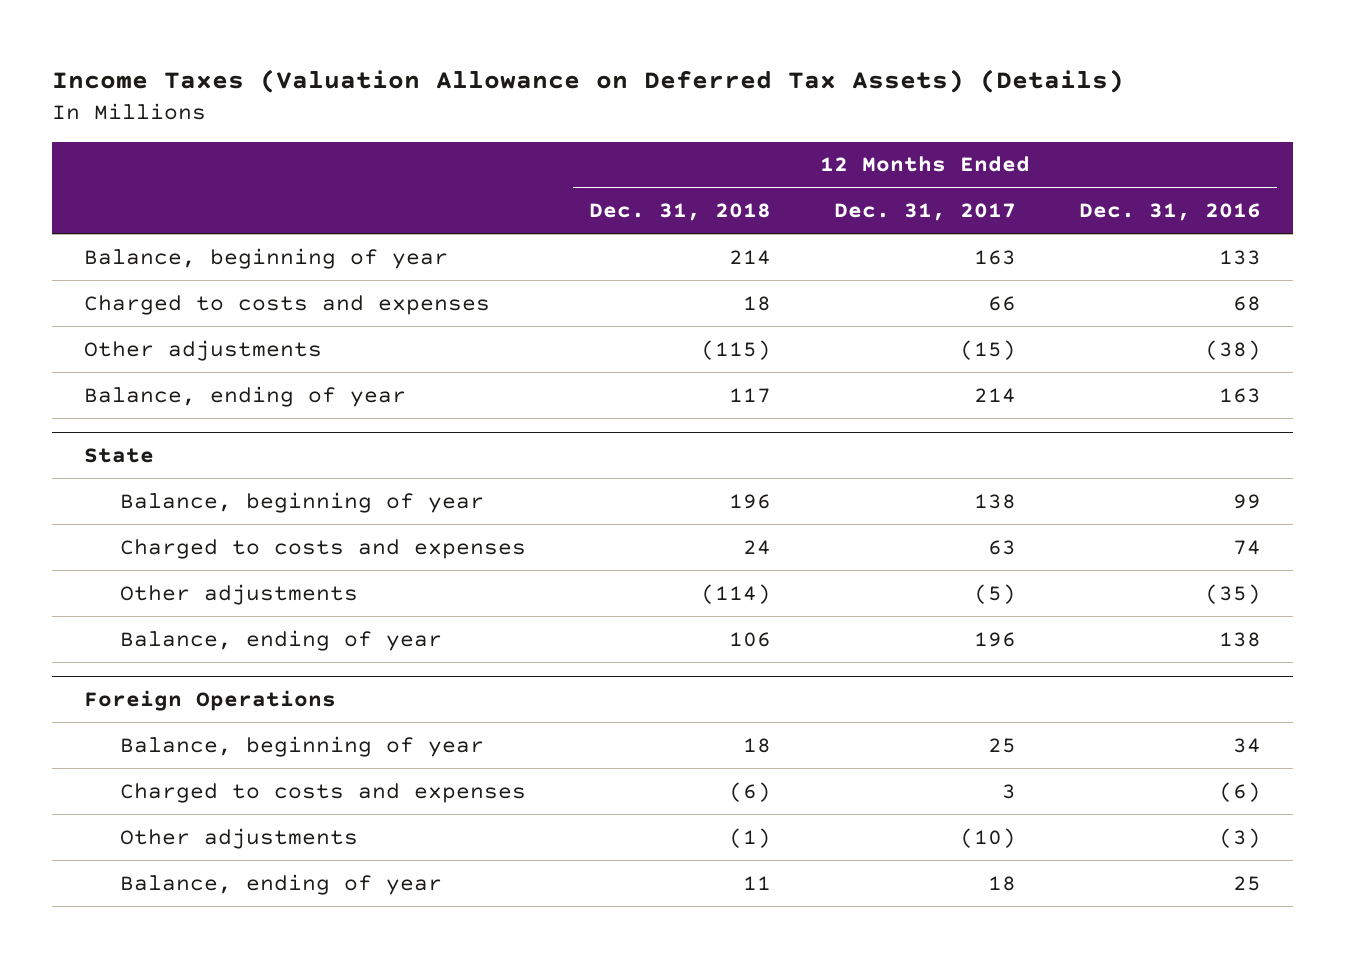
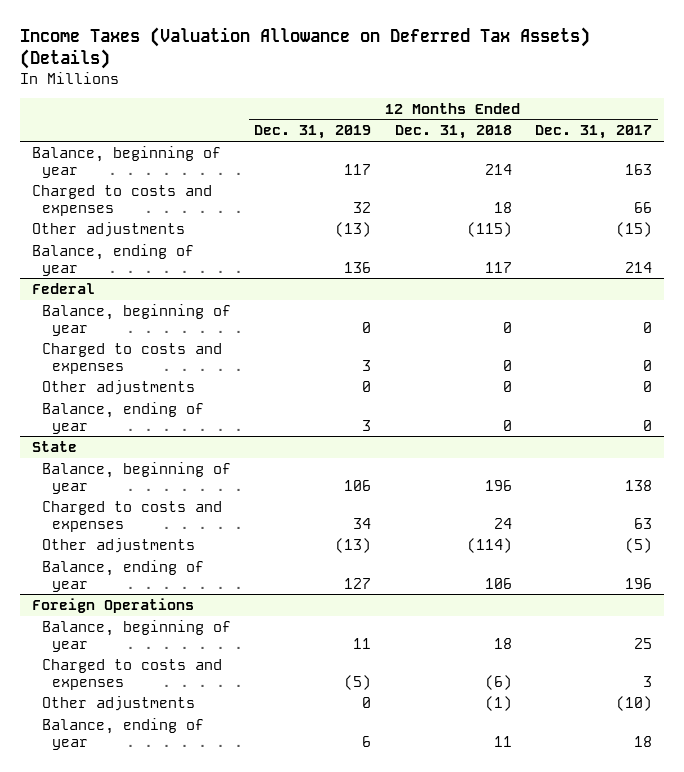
[1079,203,1262,222] Dec. 31, 2016 -> none
none -> [254,125,372,140] Dec. 31, 2019
none -> [31,282,95,294] Federal
none -> [42,303,232,336] Balance, beginning of year
none -> [42,342,223,374] Charged to costs and expenses
none -> [42,379,196,395] Other adjustments
none -> [42,401,205,434] Balance, ending of year

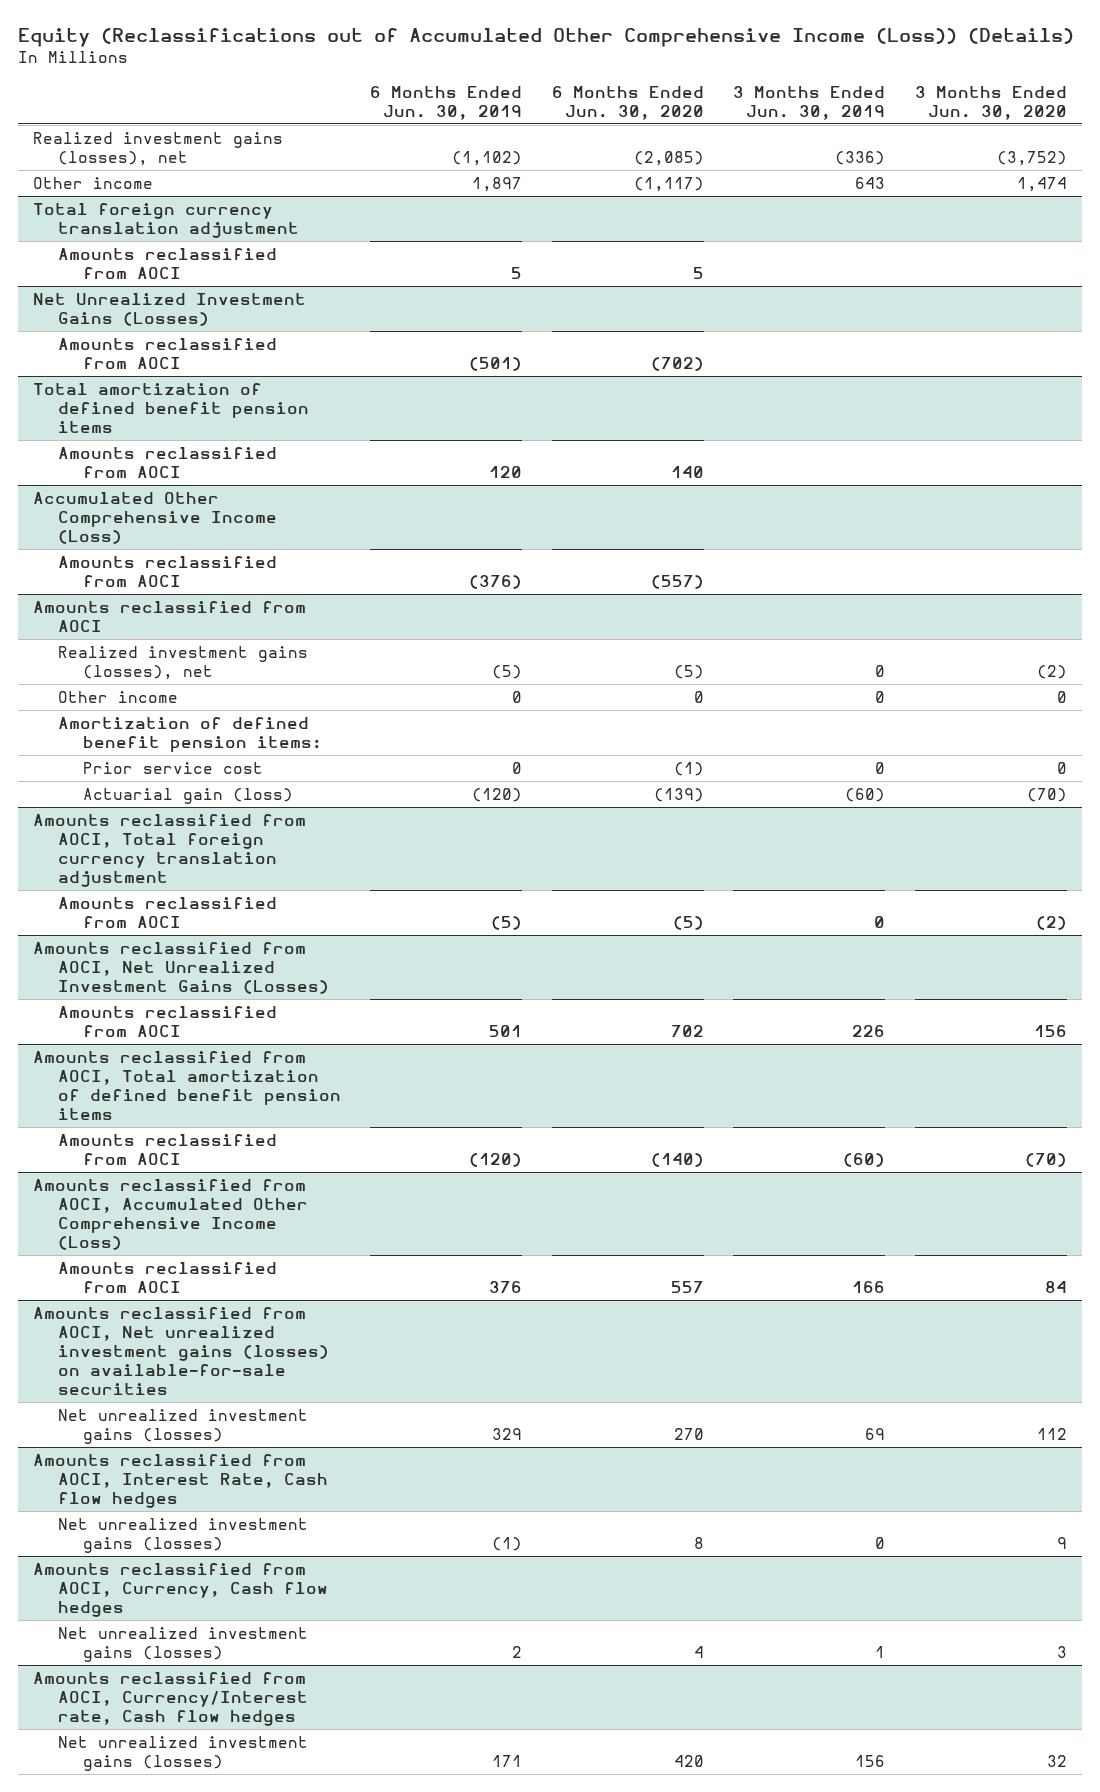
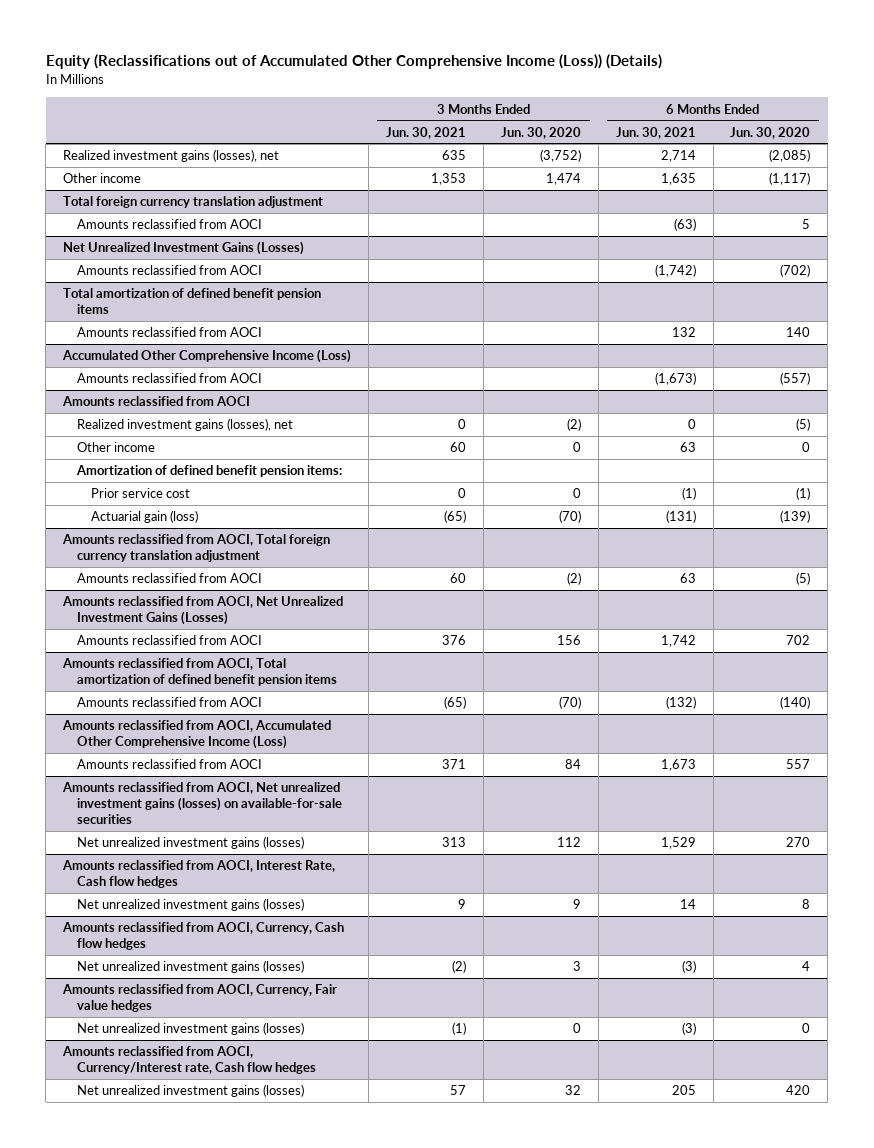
[370,85,523,120] 6 Months Ended Jun. 30, 2019 -> none
[733,85,886,120] 3 Months Ended Jun. 30, 2019 -> none
none -> [386,126,467,139] Jun. 30, 2021
none -> [615,126,696,139] Jun. 30, 2021
none -> [62,984,338,1013] Amounts reclassified from AOCI, Currency, Fair value hedges
none -> [77,1022,305,1036] Net unrealized investment gains (losses)

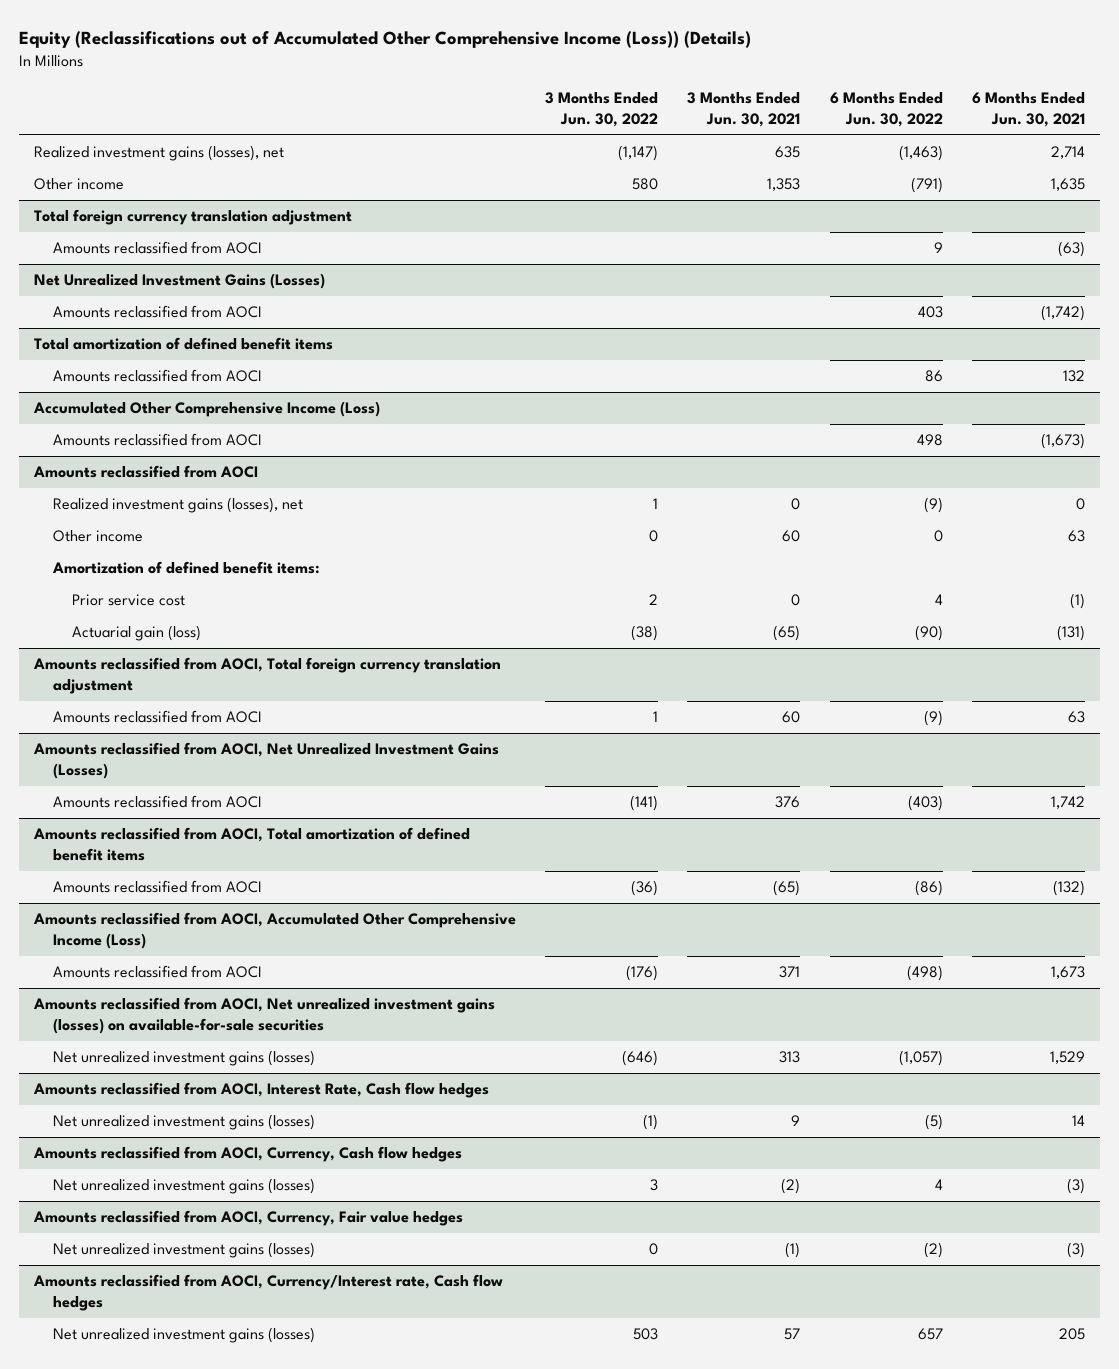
[500,126,581,139] Jun. 30, 2020 -> none
[730,126,811,139] Jun. 30, 2020 -> none
none -> [545,92,659,128] 3 Months Ended Jun. 30, 2022
none -> [829,92,943,128] 6 Months Ended Jun. 30, 2022
[63,288,322,315] Total amortization of defined benefit pension items -> [33,337,333,351] Total amortization of defined benefit items
[76,465,343,478] Amortization of defined benefit pension items: -> [51,561,320,575] Amortization of defined benefit items:
[62,658,338,687] Amounts reclassified from AOCI, Total amortization of defined benefit pension items -> [32,827,470,862] Amounts reclassified from AOCI, Total amortization of defined benefit items

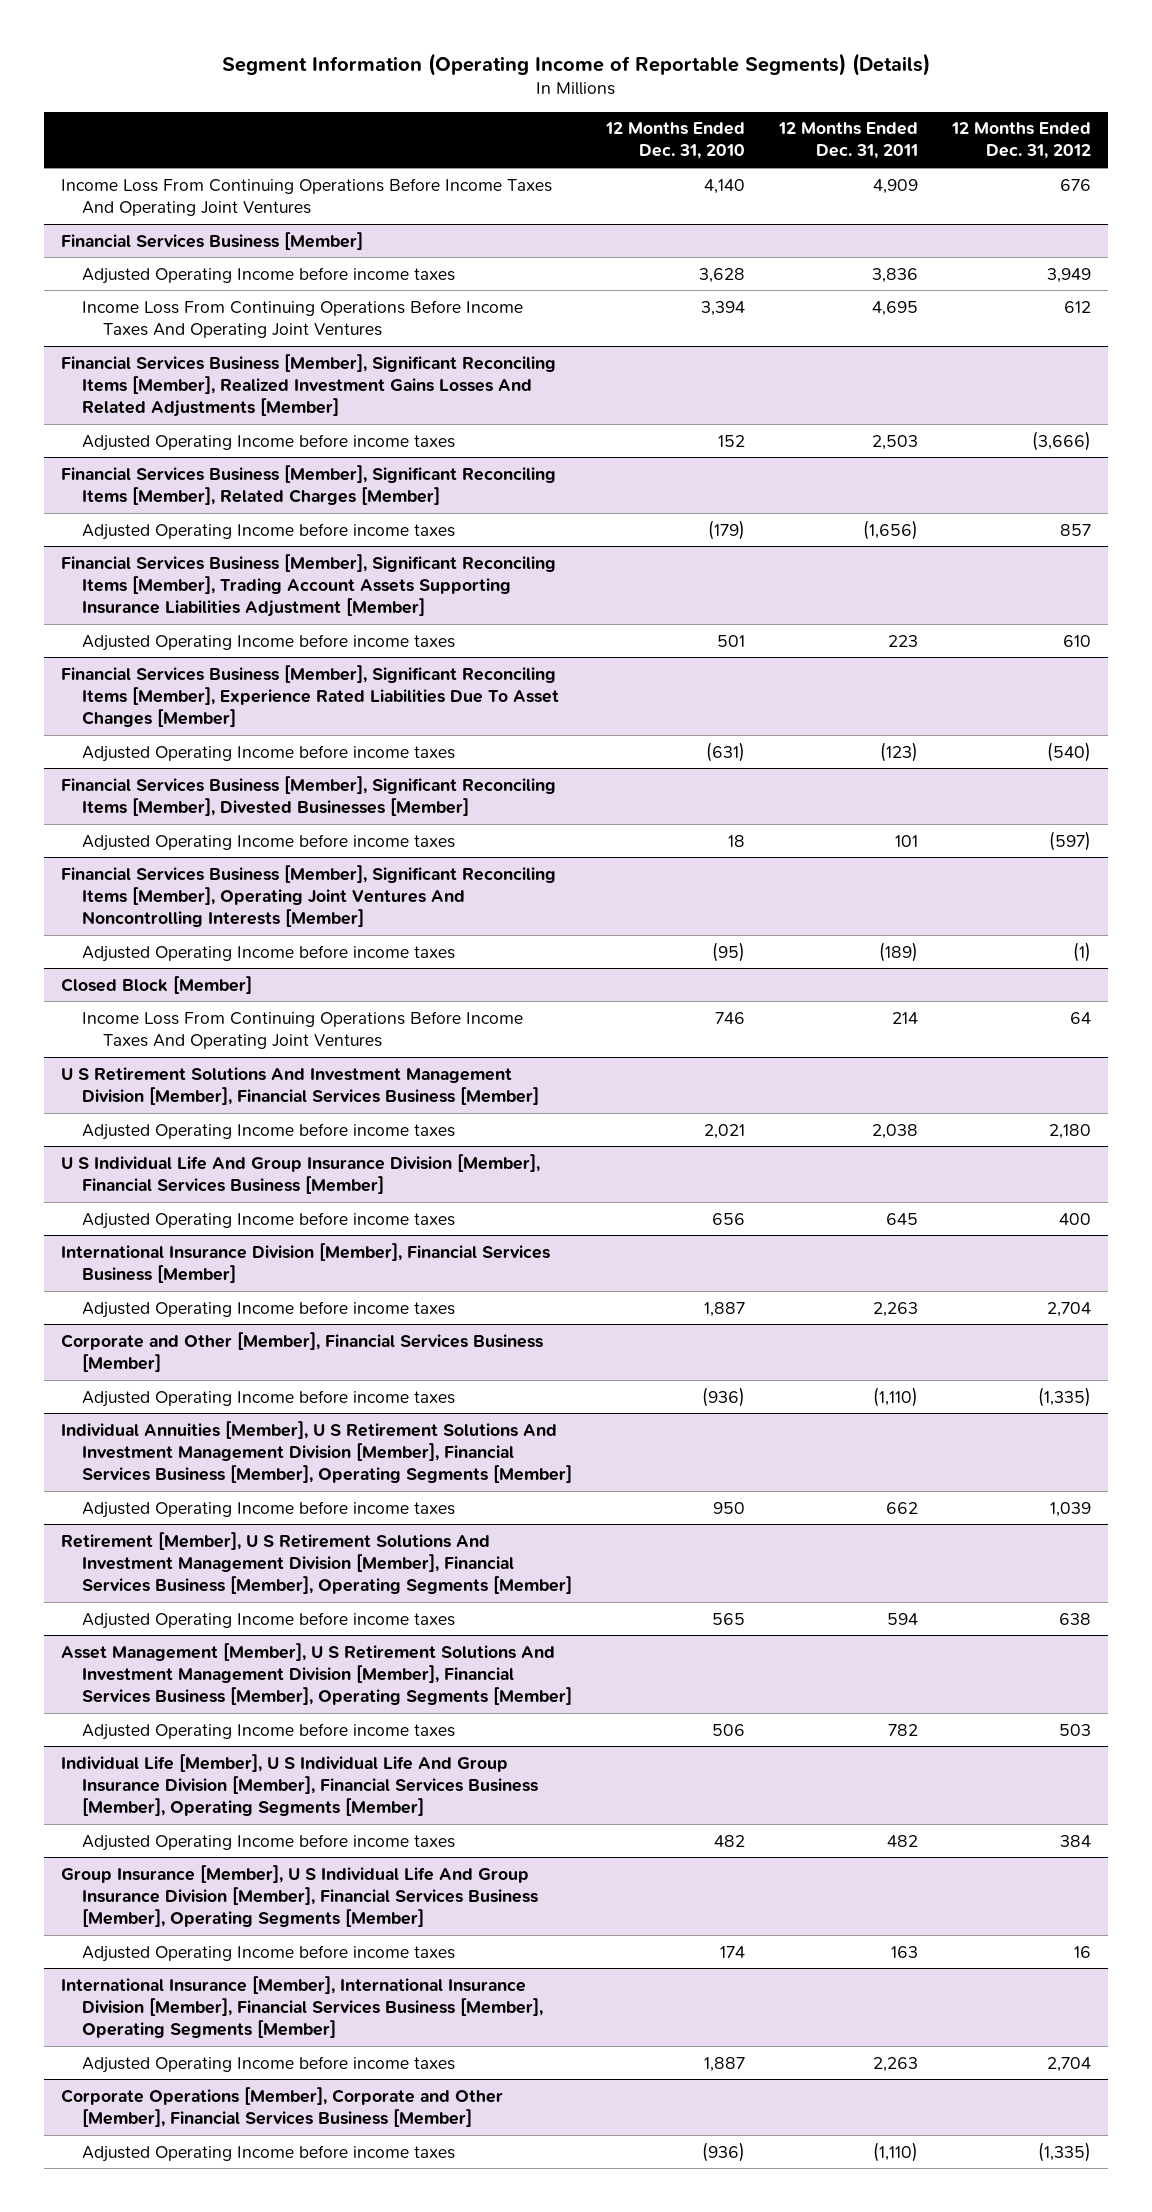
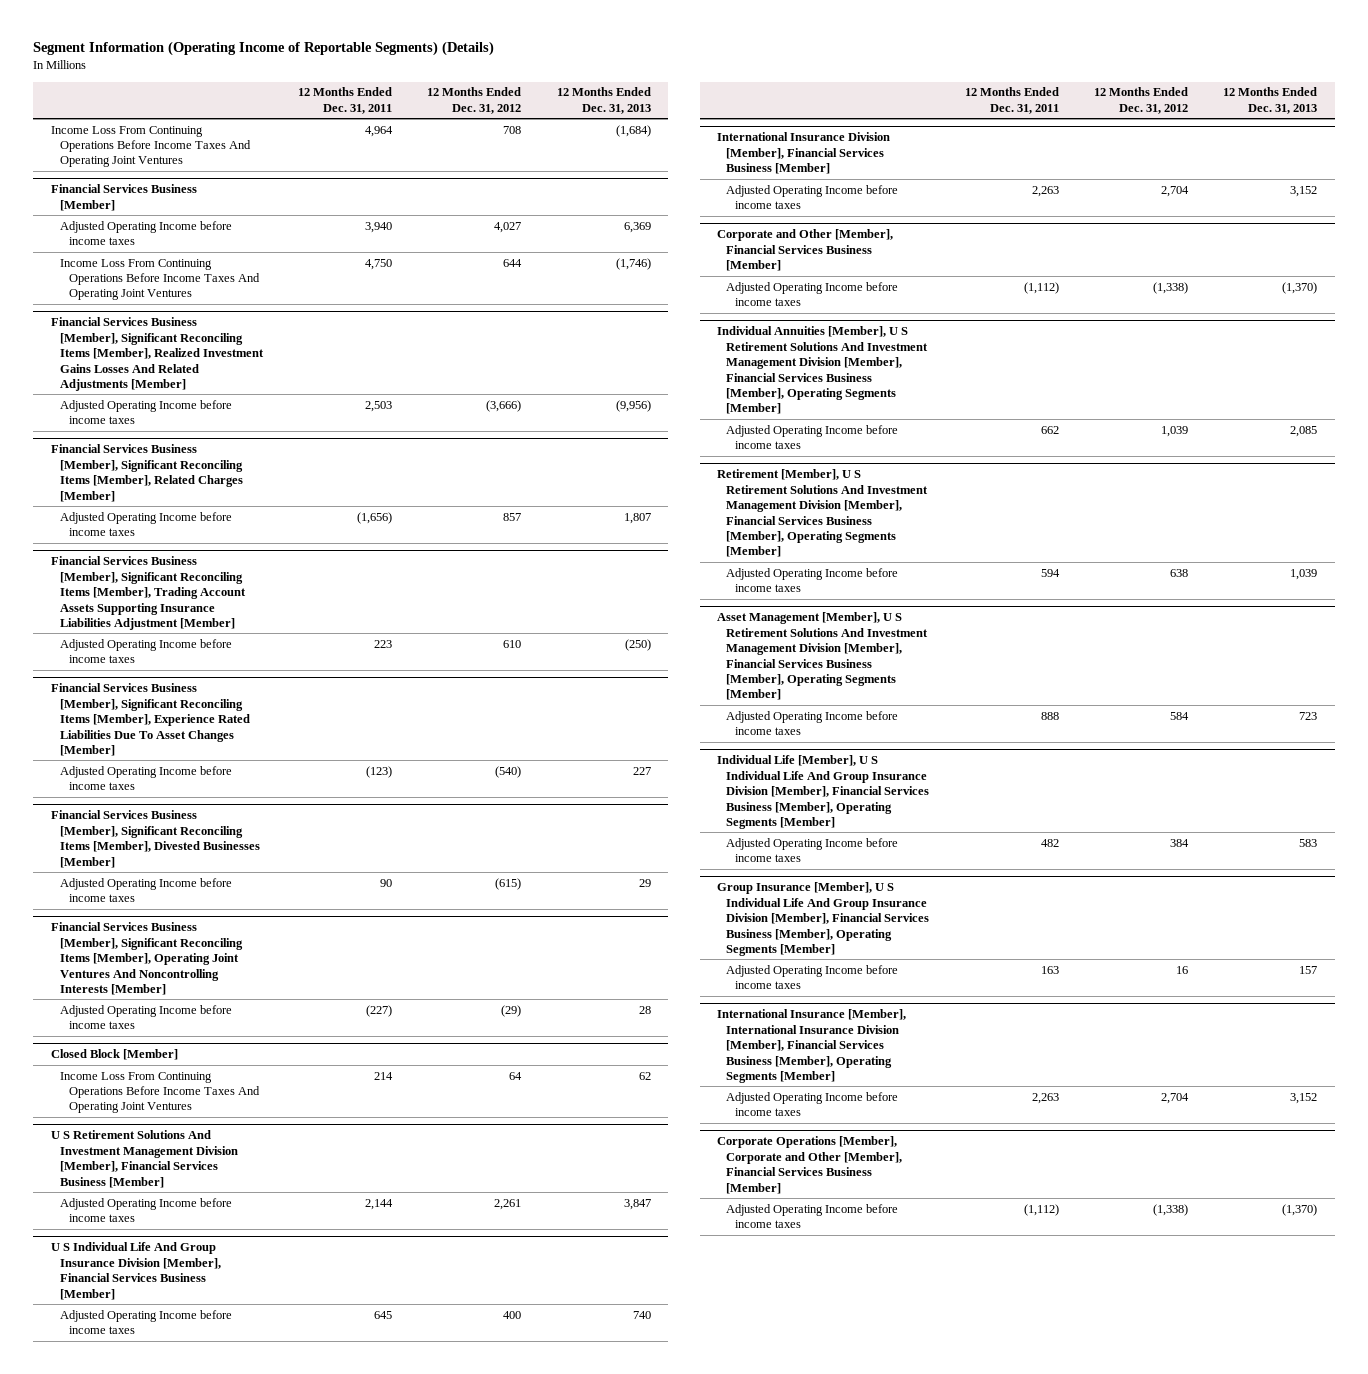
[604,122,745,160] 12 Months Ended Dec. 31, 2010 -> none
none -> [556,87,651,114] 12 Months Ended Dec. 31, 2013
[873,178,919,194] 4,909 -> [365,125,394,137] 4,964
[1060,178,1092,191] 676 -> [503,125,522,134] 708
[872,267,919,283] 3,836 -> [365,221,393,233] 3,940
[1047,267,1092,283] 3,949 -> [494,221,522,233] 4,027
[872,300,919,316] 4,695 -> [365,258,393,270] 4,750
[1064,300,1092,313] 612 -> [503,258,523,267] 644
[895,834,919,847] 101 -> [380,878,393,887] 90
[1049,830,1092,851] (597) -> [495,877,522,890] (615)
[879,941,919,962] (189) -> [366,1004,393,1017] (227)
[1073,941,1092,962] (1) -> [501,1004,522,1017] (29)
[872,1123,919,1139] 2,038 -> [365,1198,394,1210] 2,144
[1049,1123,1092,1139] 2,180 -> [494,1198,522,1210] 2,261
[873,1386,919,1407] (1,110) -> [1023,281,1059,294] (1,112)
[1038,1386,1092,1407] (1,335) -> [1153,281,1189,294] (1,338)
[888,1723,919,1736] 782 -> [1040,711,1059,720] 888
[1059,1723,1092,1736] 503 -> [1170,711,1190,720] 584
[873,2141,919,2162] (1,110) -> [1023,1203,1059,1216] (1,112)
[1038,2141,1092,2162] (1,335) -> [1153,1203,1189,1216] (1,338)

